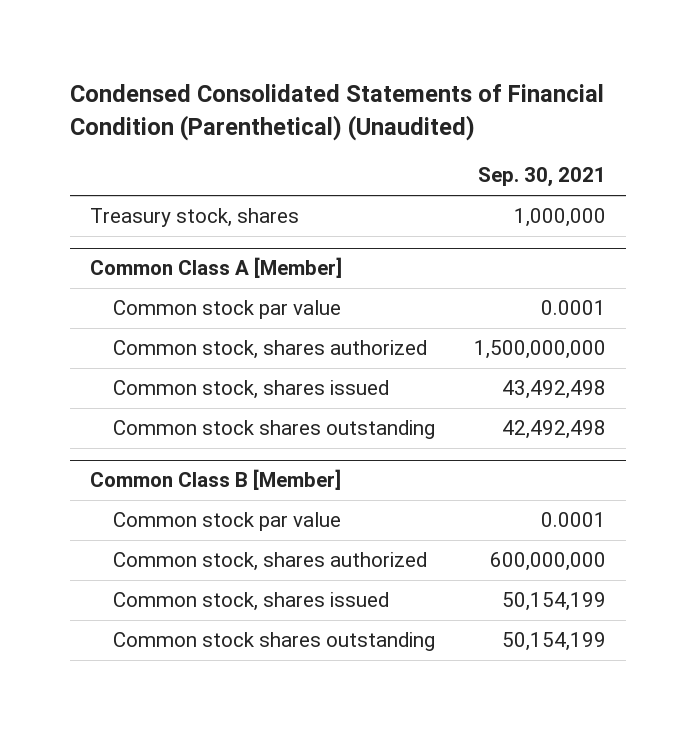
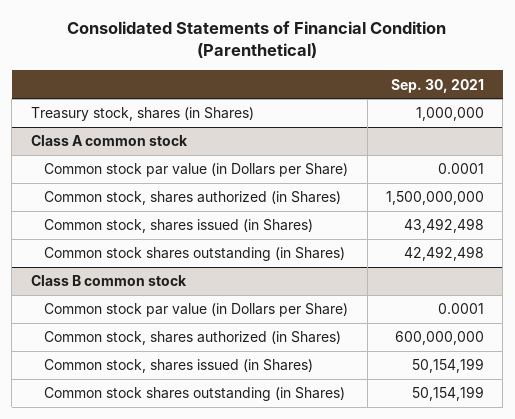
[70,84,605,141] Condensed Consolidated Statements of Financial Condition (Parenthetical) (Unaudited) -> [67,21,447,59] Consolidated Statements of Financial Condition (Parenthetical)
[89,208,299,228] Treasury stock, shares -> [30,107,254,122] Treasury stock, shares (in Shares)
[89,257,342,279] Common Class A [Member] -> [30,135,188,147] Class A common stock
[112,300,341,320] Common stock par value -> [44,163,349,178] Common stock par value (in Dollars per Share)
[112,340,427,360] Common stock, shares authorized -> [44,191,342,206] Common stock, shares authorized (in Shares)
[112,380,389,400] Common stock, shares issued -> [44,219,314,234] Common stock, shares issued (in Shares)
[112,420,435,440] Common stock shares outstanding -> [44,247,346,262] Common stock shares outstanding (in Shares)
[89,469,341,491] Common Class B [Member] -> [30,275,187,287] Class B common stock
[112,512,341,532] Common stock par value -> [44,303,349,318] Common stock par value (in Dollars per Share)
[112,552,427,572] Common stock, shares authorized -> [44,331,342,346] Common stock, shares authorized (in Shares)
[112,592,389,612] Common stock, shares issued -> [44,359,314,374] Common stock, shares issued (in Shares)
[112,632,435,652] Common stock shares outstanding -> [44,387,346,402] Common stock shares outstanding (in Shares)

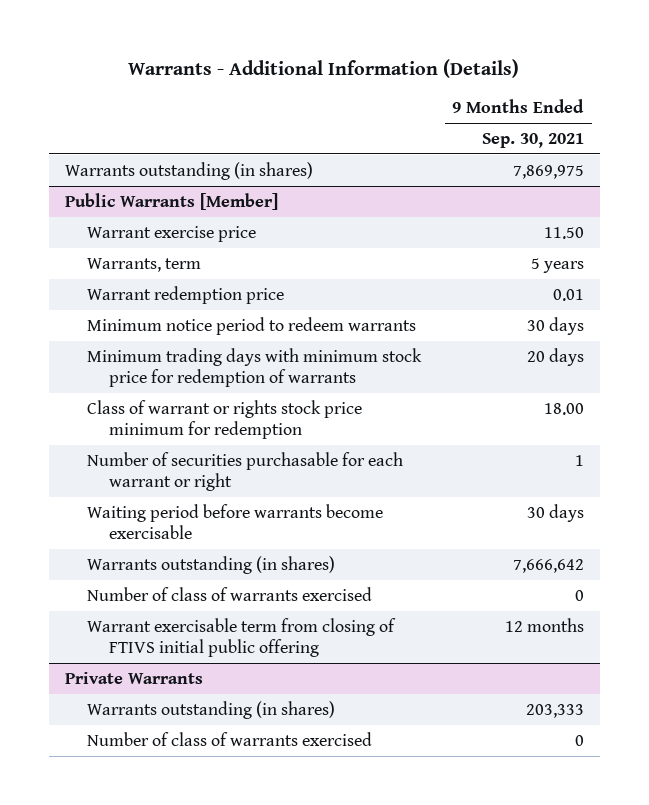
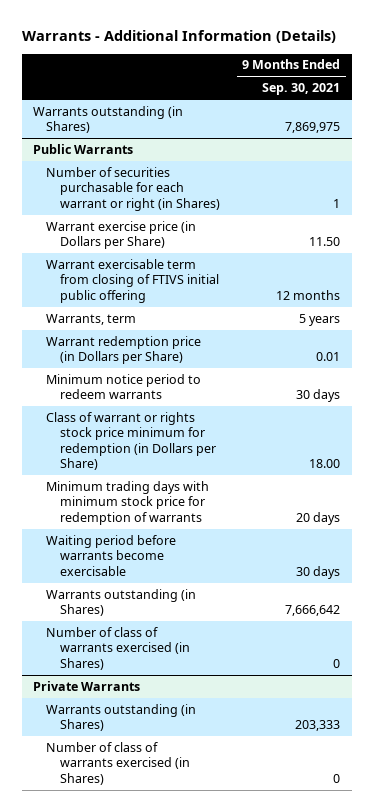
[64,161,313,180] Warrants outstanding (in shares) -> [32,105,183,134] Warrants outstanding (in Shares)
[64,192,278,210] Public Warrants [Member] -> [32,143,133,154] Public Warrants
none -> [46,166,220,211] Number of securities purchasable for each warrant or right (in Shares)
[86,225,256,242] Warrant exercise price -> [46,220,197,250] Warrant exercise price (in Dollars per Share)
none -> [46,258,219,303] Warrant exercisable term from closing of FTIVS initial public offering
[86,285,284,304] Warrant redemption price -> [46,335,202,365] Warrant redemption price (in Dollars per Share)
none -> [46,411,216,471] Class of warrant or rights stock price minimum for redemption (in Dollars per Share)
[86,399,362,440] Class of warrant or rights stock price minimum for redemption -> none
[86,451,403,492] Number of securities purchasable for each warrant or right -> none
[86,617,396,658] Warrant exercisable term from closing of FTIVS initial public offering -> none
[86,555,335,574] Warrants outstanding (in shares) -> [46,588,197,617] Warrants outstanding (in Shares)
[86,586,372,601] Number of class of warrants exercised -> [46,626,190,670] Number of class of warrants exercised (in Shares)
[86,700,335,719] Warrants outstanding (in shares) -> [46,703,197,732] Warrants outstanding (in Shares)
[86,731,372,746] Number of class of warrants exercised -> [46,741,190,785] Number of class of warrants exercised (in Shares)

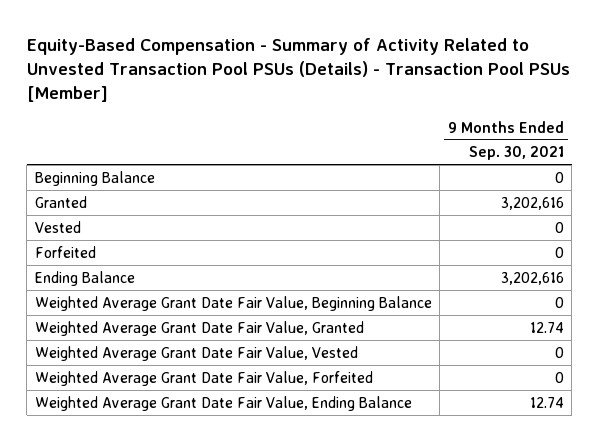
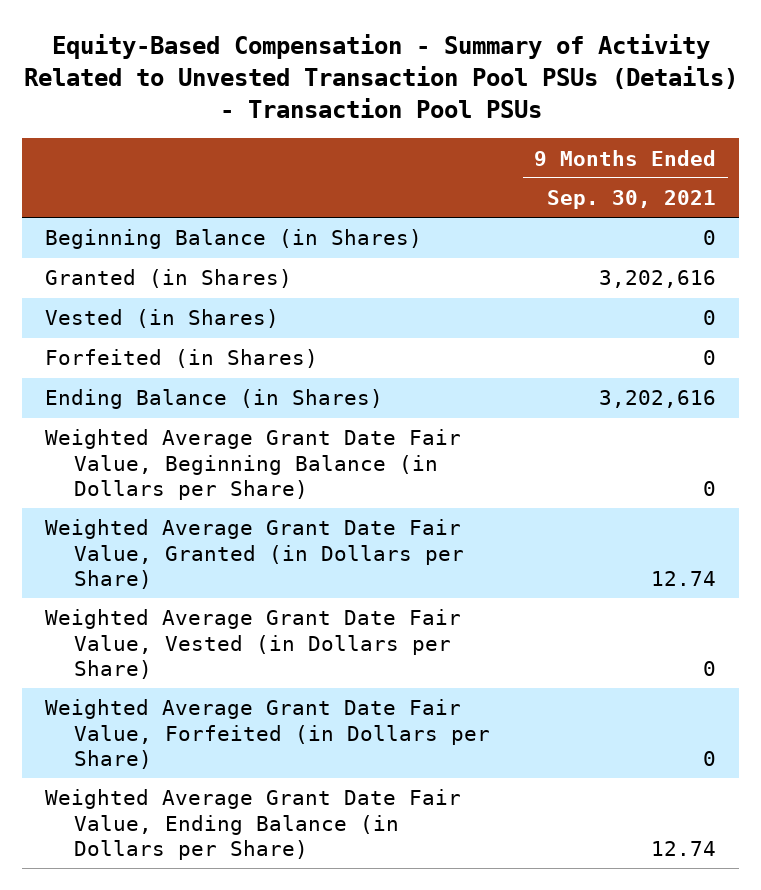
[26,38,570,103] Equity-Based Compensation - Summary of Activity Related to Unvested Transaction Pool PSUs (Details) - Transaction Pool PSUs [Member] -> [23,34,738,118] Equity-Based Compensation - Summary of Activity Related to Unvested Transaction Pool PSUs (Details) - Transaction Pool PSUs
[34,170,155,186] Beginning Balance -> [44,229,422,250] Beginning Balance (in Shares)
[34,195,87,208] Granted -> [44,269,292,289] Granted (in Shares)
[34,220,81,233] Vested -> [44,309,279,329] Vested (in Shares)
[34,245,96,258] Forfeited -> [44,349,318,369] Forfeited (in Shares)
[34,270,135,286] Ending Balance -> [44,389,383,410] Ending Balance (in Shares)
[34,295,432,311] Weighted Average Grant Date Fair Value, Beginning Balance -> [44,429,461,501] Weighted Average Grant Date Fair Value, Beginning Balance (in Dollars per Share)
[34,320,364,336] Weighted Average Grant Date Fair Value, Granted -> [44,519,464,590] Weighted Average Grant Date Fair Value, Granted (in Dollars per Share)
[34,345,358,361] Weighted Average Grant Date Fair Value, Vested -> [44,609,461,680] Weighted Average Grant Date Fair Value, Vested (in Dollars per Share)
[34,370,373,386] Weighted Average Grant Date Fair Value, Forfeited -> [44,699,490,770] Weighted Average Grant Date Fair Value, Forfeited (in Dollars per Share)
[34,395,412,411] Weighted Average Grant Date Fair Value, Ending Balance -> [44,789,461,861] Weighted Average Grant Date Fair Value, Ending Balance (in Dollars per Share)

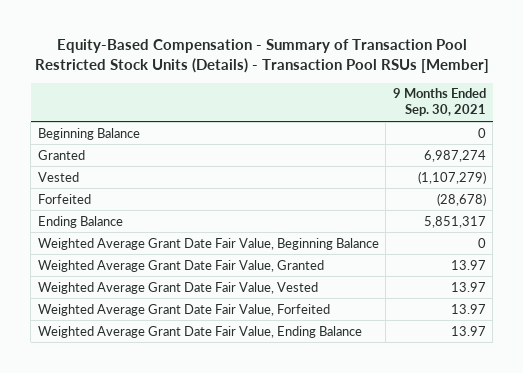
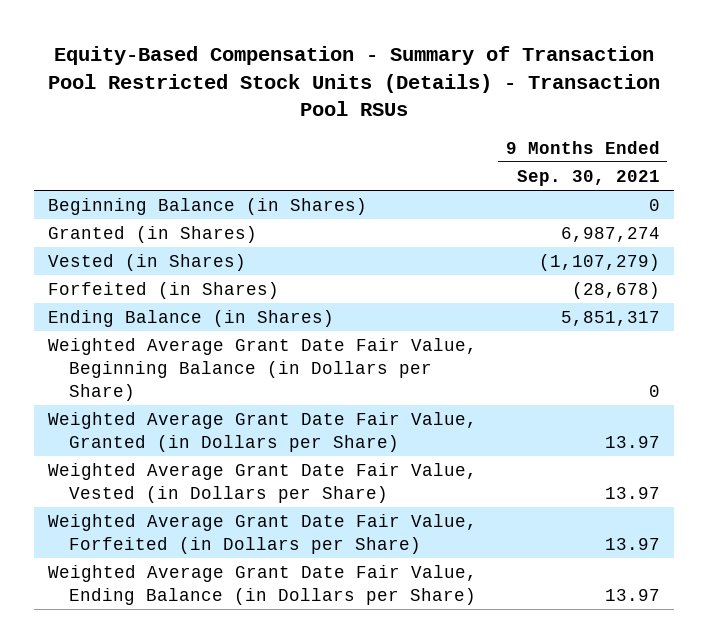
[34,39,489,73] Equity-Based Compensation - Summary of Transaction Pool Restricted Stock Units (Details) - Transaction Pool RSUs [Member] -> [47,46,660,117] Equity-Based Compensation - Summary of Transaction Pool Restricted Stock Units (Details) - Transaction Pool RSUs
[37,127,140,140] Beginning Balance -> [47,197,367,215] Beginning Balance (in Shares)
[37,149,85,160] Granted -> [47,225,257,243] Granted (in Shares)
[37,171,79,182] Vested -> [47,253,246,271] Vested (in Shares)
[37,193,91,204] Forfeited -> [47,281,279,299] Forfeited (in Shares)
[37,215,123,228] Ending Balance -> [47,309,334,327] Ending Balance (in Shares)
[37,237,379,250] Weighted Average Grant Date Fair Value, Beginning Balance -> [47,337,477,401] Weighted Average Grant Date Fair Value, Beginning Balance (in Dollars per Share)
[37,259,324,272] Weighted Average Grant Date Fair Value, Granted -> [47,411,477,452] Weighted Average Grant Date Fair Value, Granted (in Dollars per Share)
[37,281,318,294] Weighted Average Grant Date Fair Value, Vested -> [47,462,477,503] Weighted Average Grant Date Fair Value, Vested (in Dollars per Share)
[37,303,330,316] Weighted Average Grant Date Fair Value, Forfeited -> [47,513,477,554] Weighted Average Grant Date Fair Value, Forfeited (in Dollars per Share)
[37,325,362,338] Weighted Average Grant Date Fair Value, Ending Balance -> [47,564,477,605] Weighted Average Grant Date Fair Value, Ending Balance (in Dollars per Share)

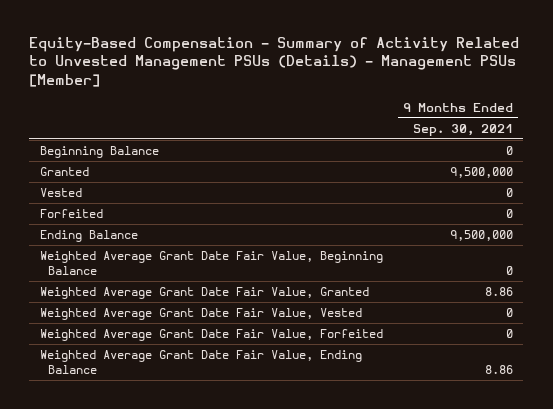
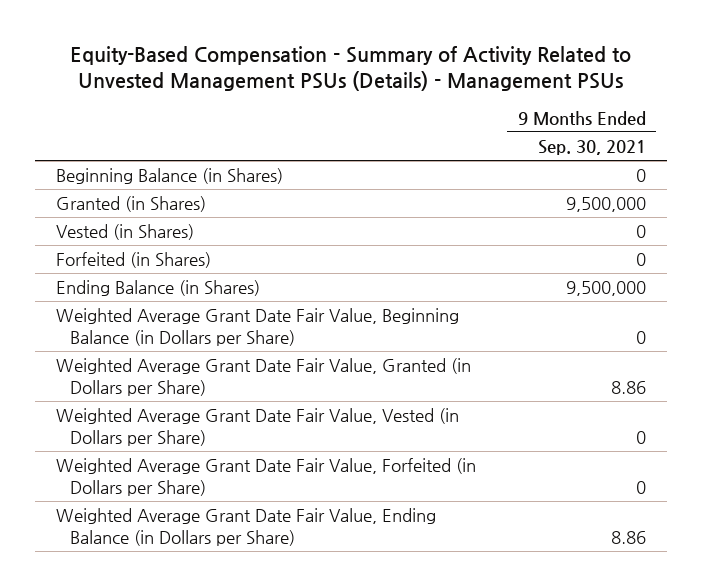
[29,36,520,87] Equity-Based Compensation - Summary of Activity Related to Unvested Management PSUs (Details) - Management PSUs [Member] -> [69,45,631,91] Equity-Based Compensation - Summary of Activity Related to Unvested Management PSUs (Details) - Management PSUs
[39,146,159,159] Beginning Balance -> [55,168,283,185] Beginning Balance (in Shares)
[39,167,89,177] Granted -> [55,196,206,213] Granted (in Shares)
[39,188,82,198] Vested -> [55,224,194,241] Vested (in Shares)
[39,209,103,219] Forfeited -> [55,252,211,269] Forfeited (in Shares)
[39,230,138,243] Ending Balance -> [55,280,260,297] Ending Balance (in Shares)
[39,251,383,275] Weighted Average Grant Date Fair Value, Beginning Balance -> [55,308,459,346] Weighted Average Grant Date Fair Value, Beginning Balance (in Dollars per Share)
[39,287,369,300] Weighted Average Grant Date Fair Value, Granted -> [55,358,471,396] Weighted Average Grant Date Fair Value, Granted (in Dollars per Share)
[39,308,362,321] Weighted Average Grant Date Fair Value, Vested -> [55,408,459,446] Weighted Average Grant Date Fair Value, Vested (in Dollars per Share)
[39,329,383,342] Weighted Average Grant Date Fair Value, Forfeited -> [55,458,476,496] Weighted Average Grant Date Fair Value, Forfeited (in Dollars per Share)
[39,350,362,374] Weighted Average Grant Date Fair Value, Ending Balance -> [55,508,436,546] Weighted Average Grant Date Fair Value, Ending Balance (in Dollars per Share)

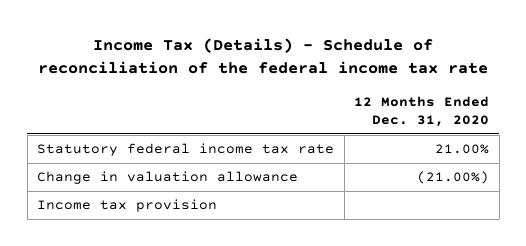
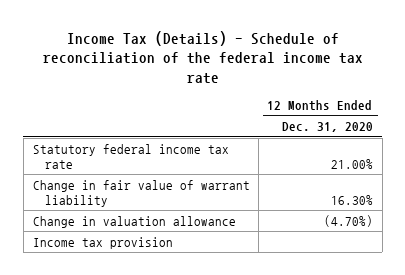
none -> [32,179,250,207] Change in fair value of warrant liability
[417,171,490,185] (21.00%) -> [323,214,373,227] (4.70%)

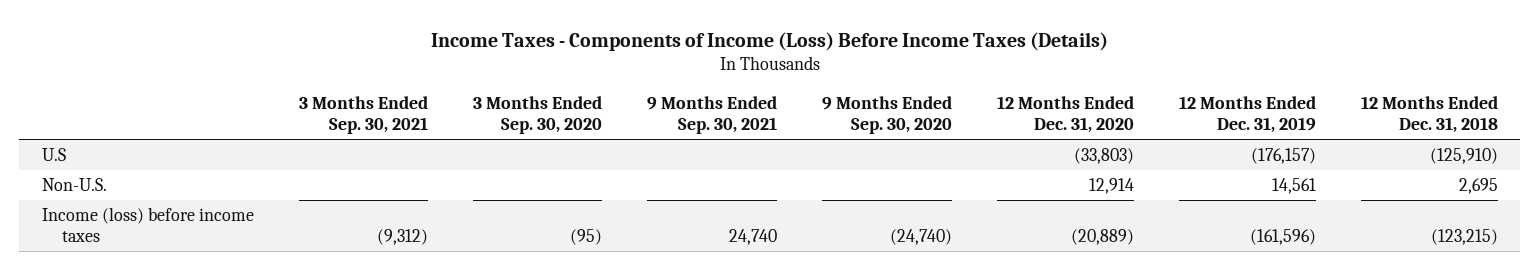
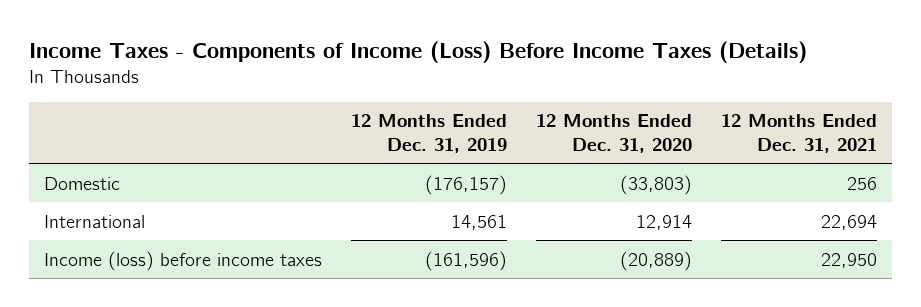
[298,95,428,135] 3 Months Ended Sep. 30, 2021 -> none
[472,95,602,135] 3 Months Ended Sep. 30, 2020 -> none
[646,95,777,135] 9 Months Ended Sep. 30, 2021 -> none
[821,95,952,135] 9 Months Ended Sep. 30, 2020 -> none
[1360,95,1498,134] 12 Months Ended Dec. 31, 2018 -> none
none -> [721,114,878,153] 12 Months Ended Dec. 31, 2021
[41,147,66,161] U.S -> [43,176,120,190] Domestic
[41,177,107,191] Non-U.S. -> [43,214,145,228] International

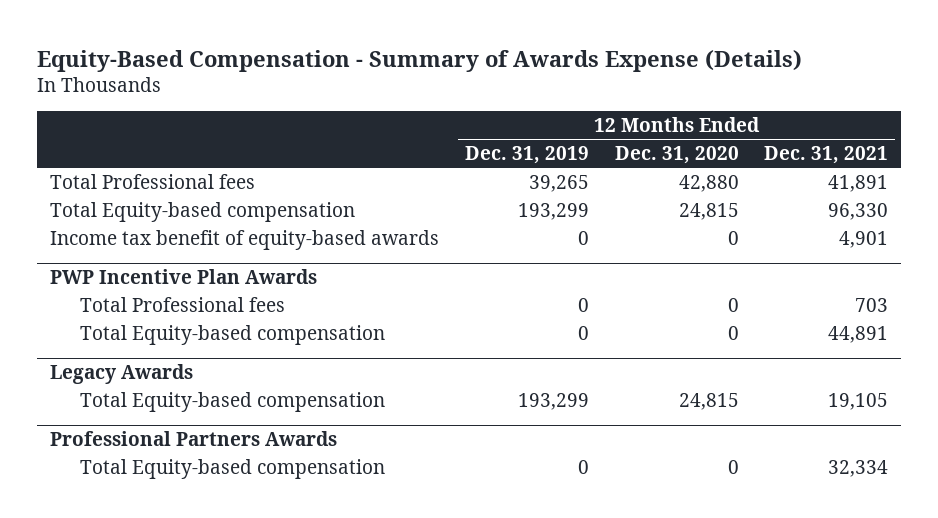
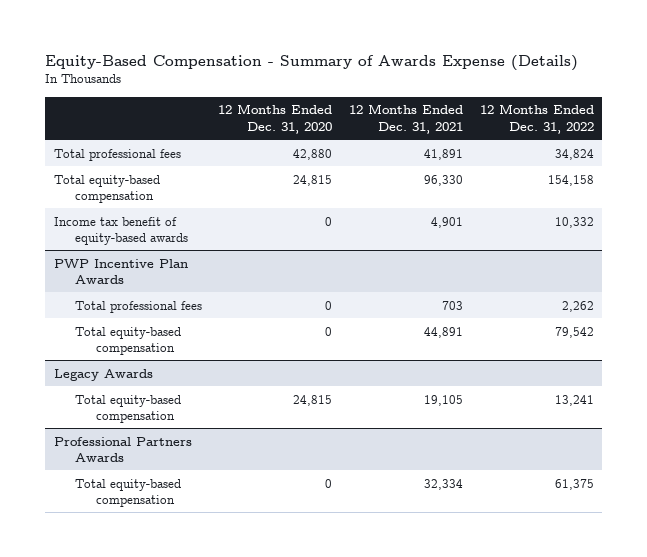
[464,145,589,164] Dec. 31, 2019 -> none
none -> [479,104,594,134] 12 Months Ended Dec. 31, 2022
[50,173,256,189] Total Professional fees -> [53,148,181,161] Total professional fees
[50,201,356,222] Total Equity-based compensation -> [53,174,160,203] Total equity-based compensation
[80,296,286,312] Total Professional fees -> [74,300,202,313] Total professional fees
[80,324,386,345] Total Equity-based compensation -> [74,326,181,355] Total equity-based compensation
[80,391,386,412] Total Equity-based compensation -> [74,394,181,423] Total equity-based compensation
[80,458,386,479] Total Equity-based compensation -> [74,478,181,507] Total equity-based compensation

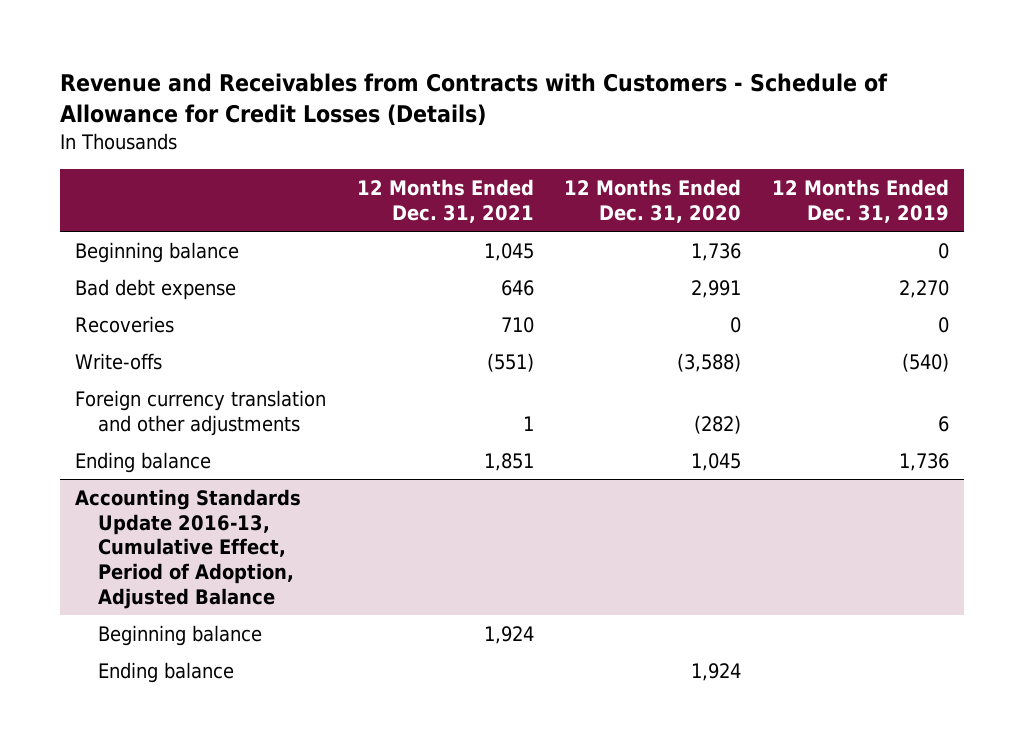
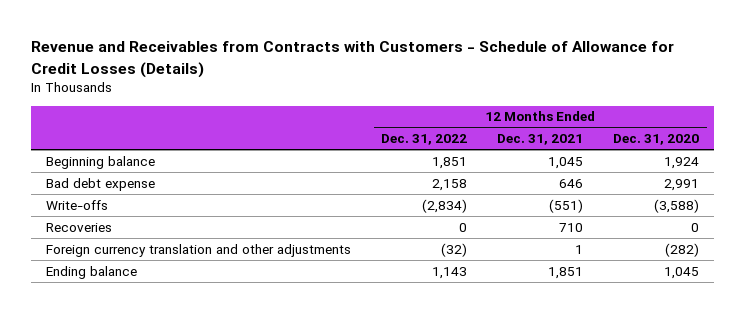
[772,179,950,223] 12 Months Ended Dec. 31, 2019 -> none
none -> [381,134,468,146] Dec. 31, 2022
[691,242,742,261] 1,736 -> [664,156,700,169] 1,924
[75,315,175,333] Recoveries -> [46,222,113,232] Recoveries
[75,488,302,609] Accounting Standards Update 2016-13, Cumulative Effect, Period of Adoption, Adjusted Balance -> none
[97,624,262,646] Beginning balance -> none
[97,661,234,683] Ending balance -> none

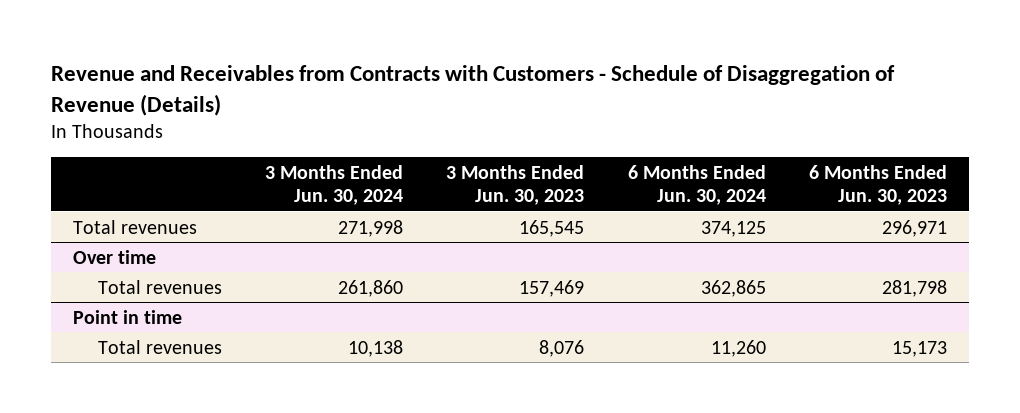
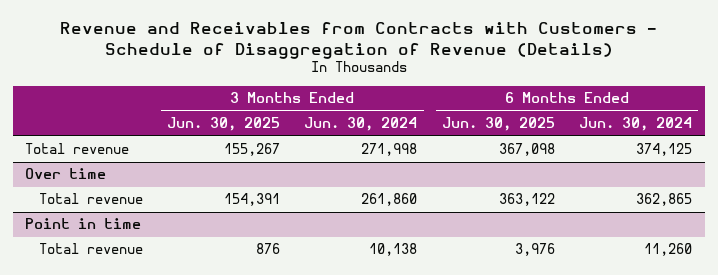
[446,165,585,206] 3 Months Ended Jun. 30, 2023 -> none
[808,165,947,206] 6 Months Ended Jun. 30, 2023 -> none
none -> [167,117,281,132] Jun. 30, 2025
none -> [441,117,555,132] Jun. 30, 2025
[72,219,197,234] Total revenues -> [25,143,130,155] Total revenue
[97,279,222,294] Total revenues -> [38,193,143,205] Total revenue
[97,339,222,354] Total revenues -> [38,243,143,255] Total revenue

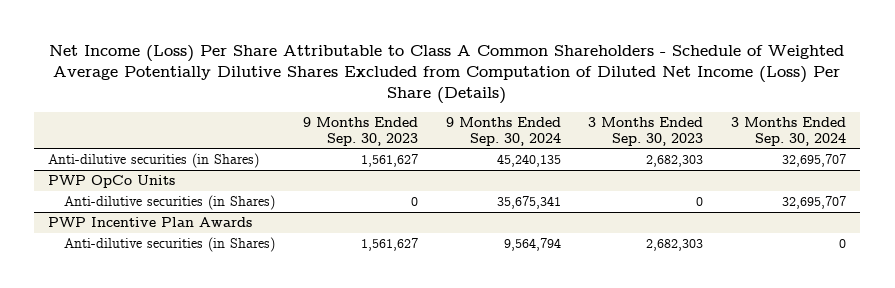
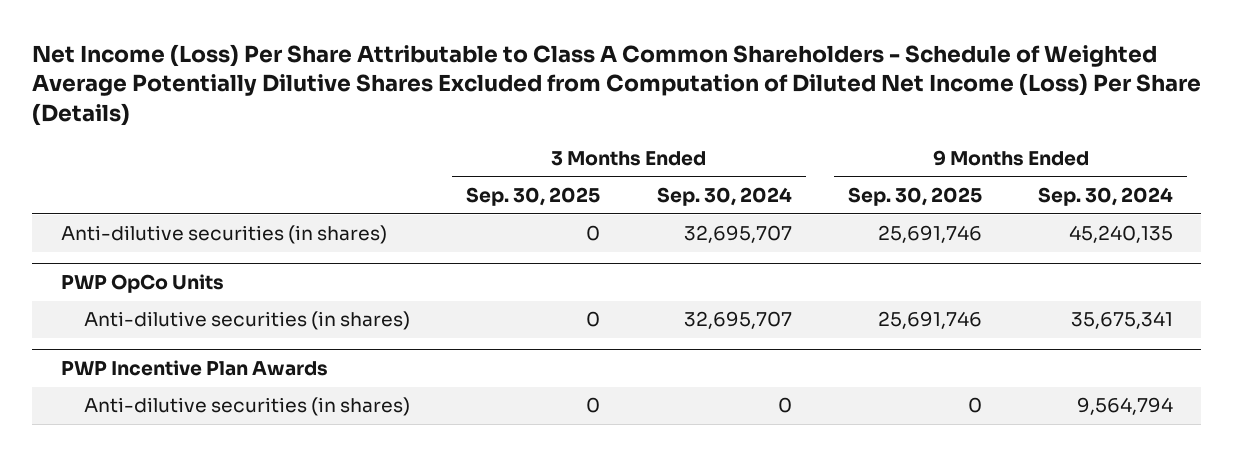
[302,116,418,146] 9 Months Ended Sep. 30, 2023 -> none
[588,116,704,146] 3 Months Ended Sep. 30, 2023 -> none
none -> [466,187,601,207] Sep. 30, 2025
none -> [847,187,982,207] Sep. 30, 2025
[48,153,260,169] Anti-dilutive securities (in Shares) -> [60,225,387,245] Anti-dilutive securities (in shares)
[63,195,275,211] Anti-dilutive securities (in Shares) -> [83,311,410,331] Anti-dilutive securities (in shares)
[63,237,275,253] Anti-dilutive securities (in Shares) -> [83,397,410,417] Anti-dilutive securities (in shares)

